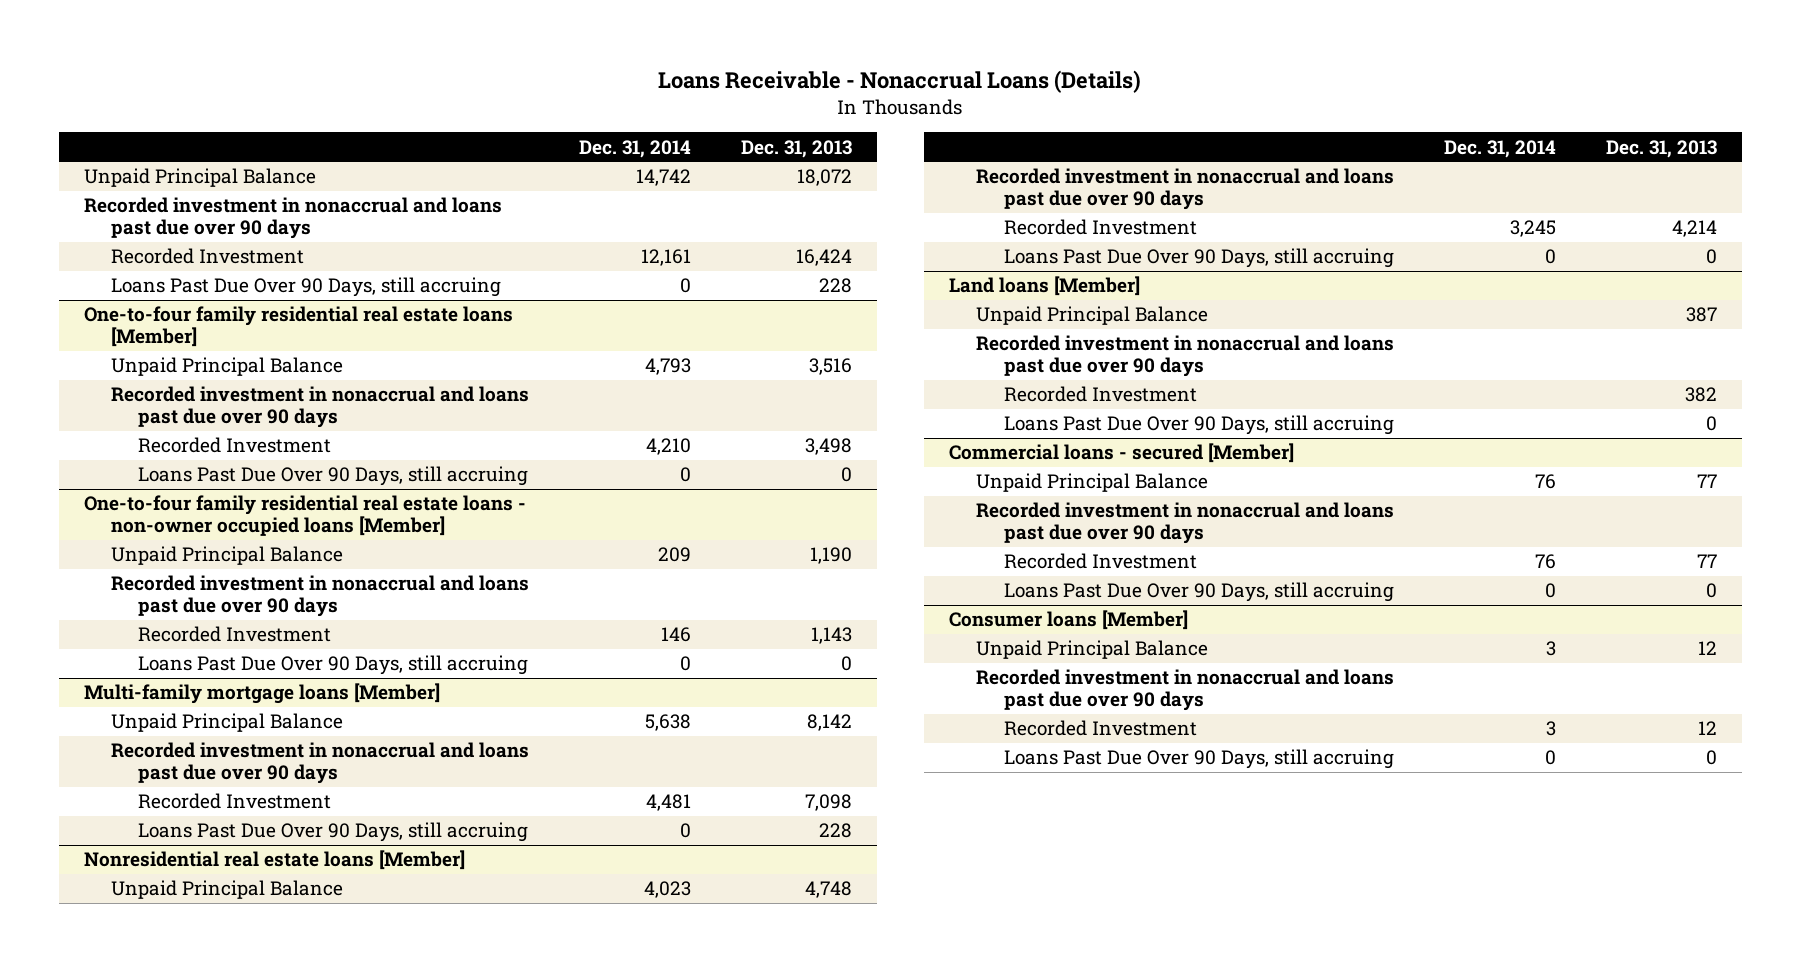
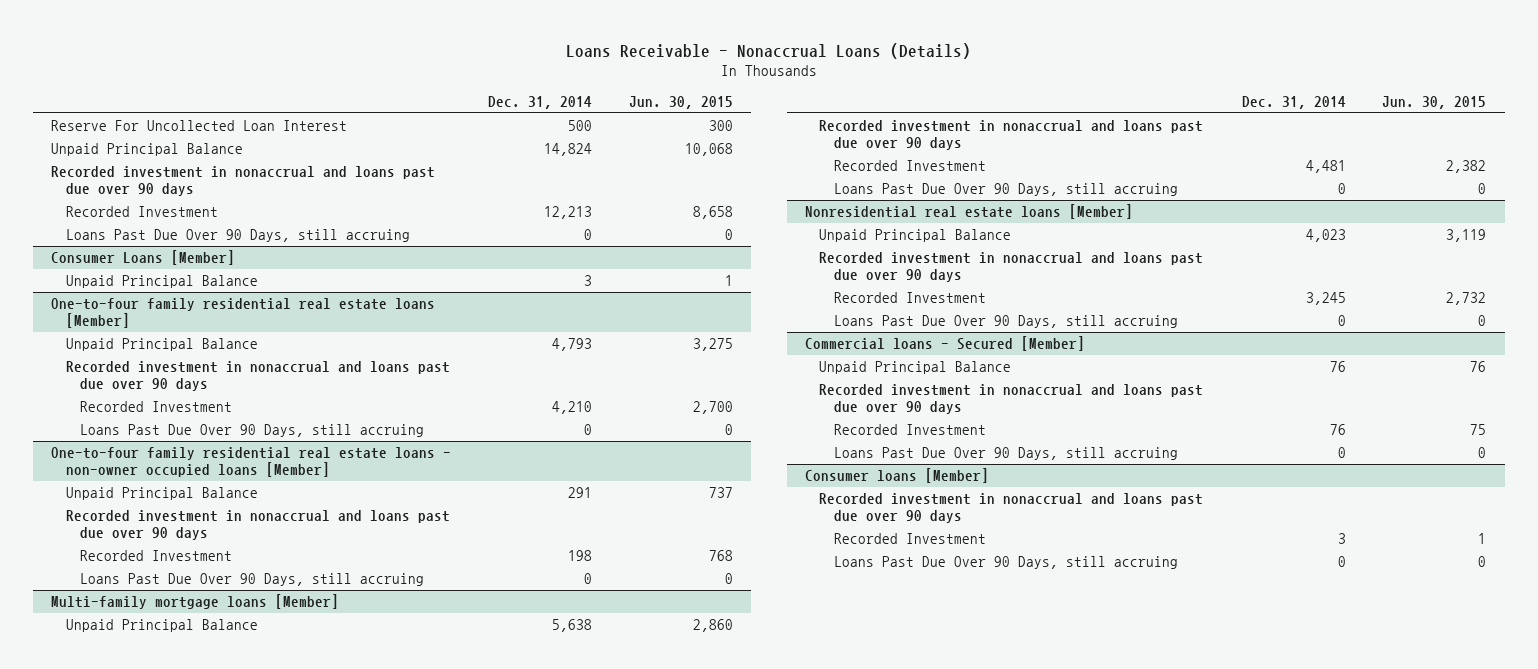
[740,139,852,158] Dec. 31, 2013 -> none
none -> [628,95,733,109] Jun. 30, 2015
none -> [51,120,348,132] Reserve For Uncollected Loan Interest
[635,169,691,187] 14,742 -> [544,143,593,157] 14,824
[640,249,691,267] 12,161 -> [544,206,593,220] 12,213
none -> [51,250,236,266] Consumer Loans [Member]
none -> [65,275,258,289] Unpaid Principal Balance
[657,547,691,563] 209 -> [568,487,593,499] 291
[660,627,691,643] 146 -> [568,550,593,562] 198
[949,276,1141,297] Land loans [Member] -> none
[976,306,1209,326] Unpaid Principal Balance -> none
[976,335,1395,378] Recorded investment in nonaccrual and loans past due over 90 days -> none
[1003,386,1197,403] Recorded Investment -> none
[1003,415,1394,436] Loans Past Due Over 90 Days, still accruing -> none
[949,443,1295,464] Commercial loans - secured [Member] -> [805,336,1086,352] Commercial loans - Secured [Member]
[976,640,1209,660] Unpaid Principal Balance -> none

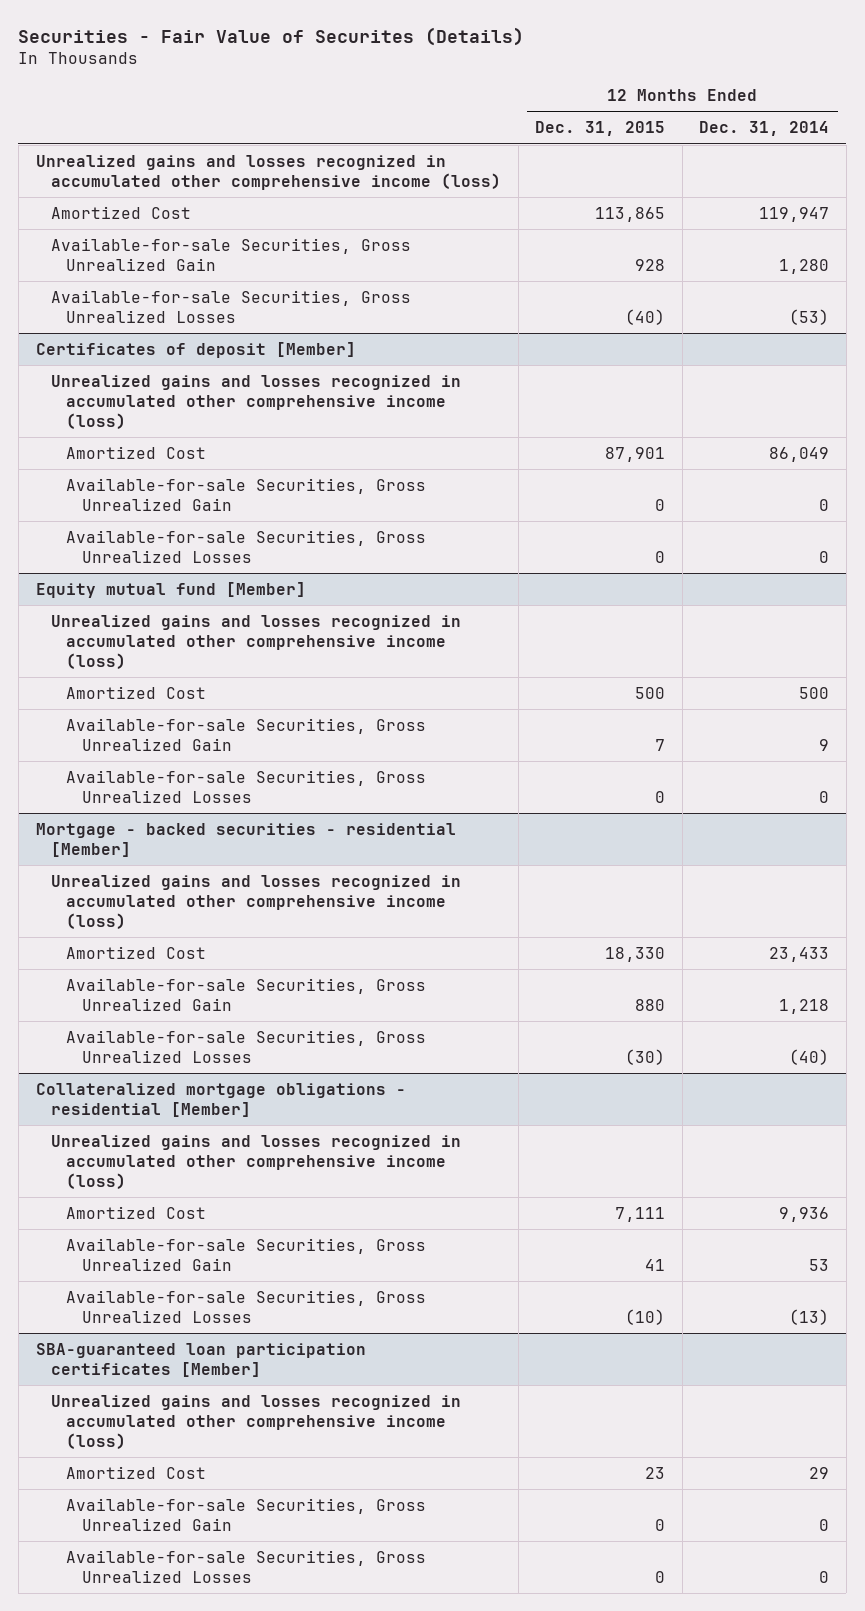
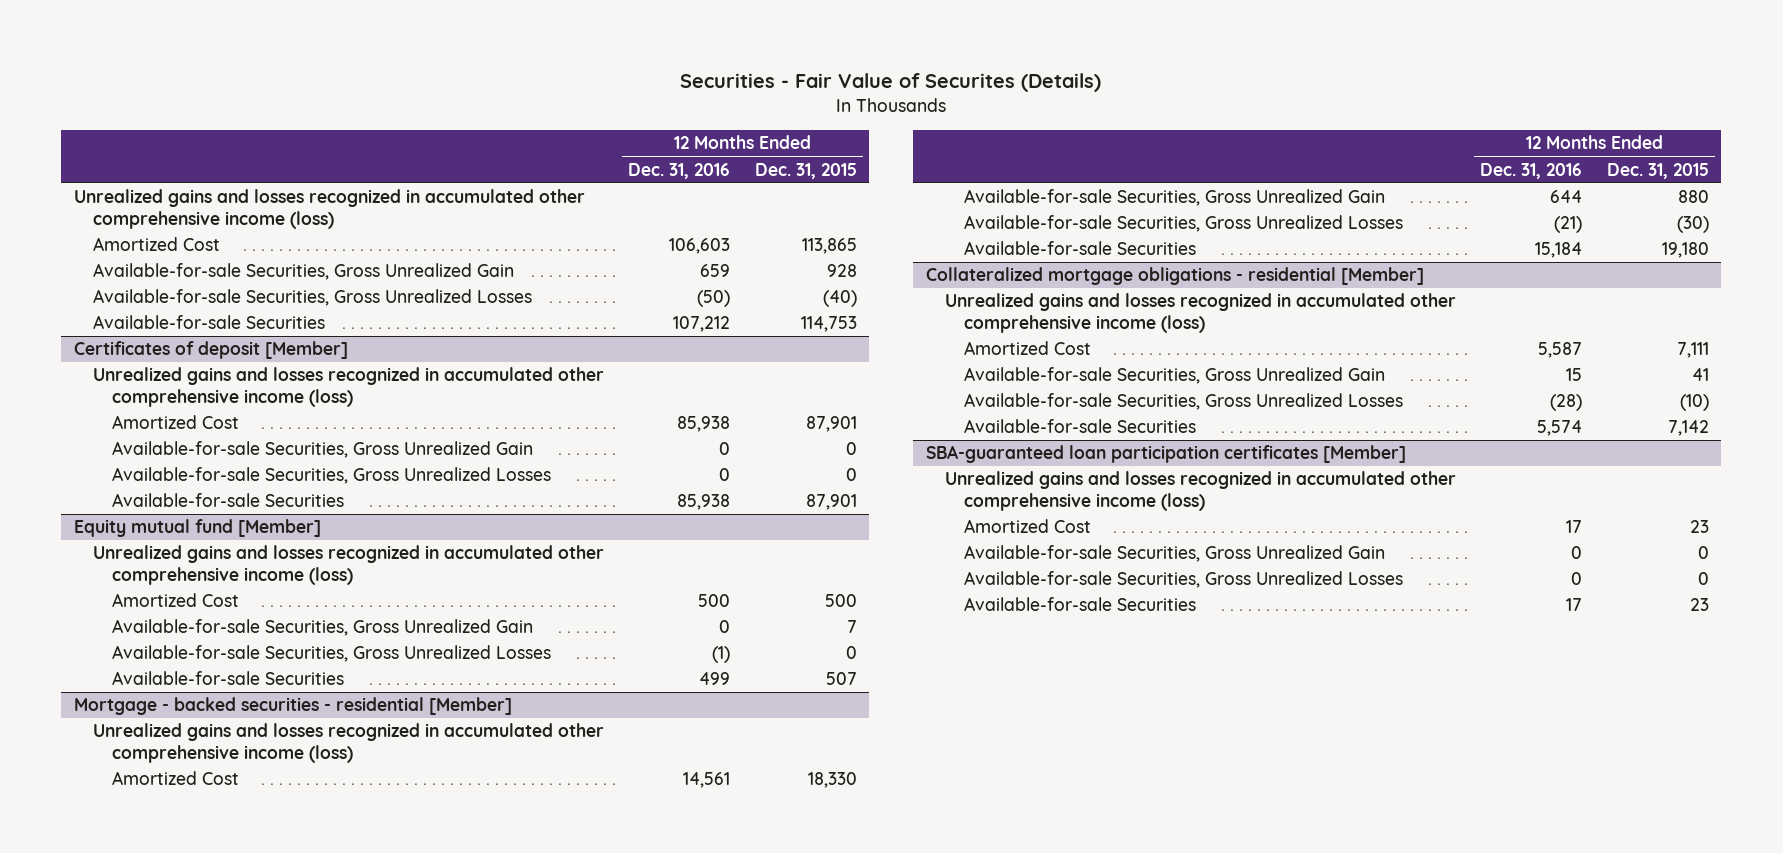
[699,121,830,137] Dec. 31, 2014 -> none
none -> [628,162,731,179] Dec. 31, 2016
none -> [92,315,325,330] Available-for-sale Securities
none -> [111,493,344,508] Available-for-sale Securities
none -> [111,671,344,686] Available-for-sale Securities
none -> [963,241,1196,256] Available-for-sale Securities
none -> [963,419,1196,434] Available-for-sale Securities
none -> [963,597,1196,612] Available-for-sale Securities

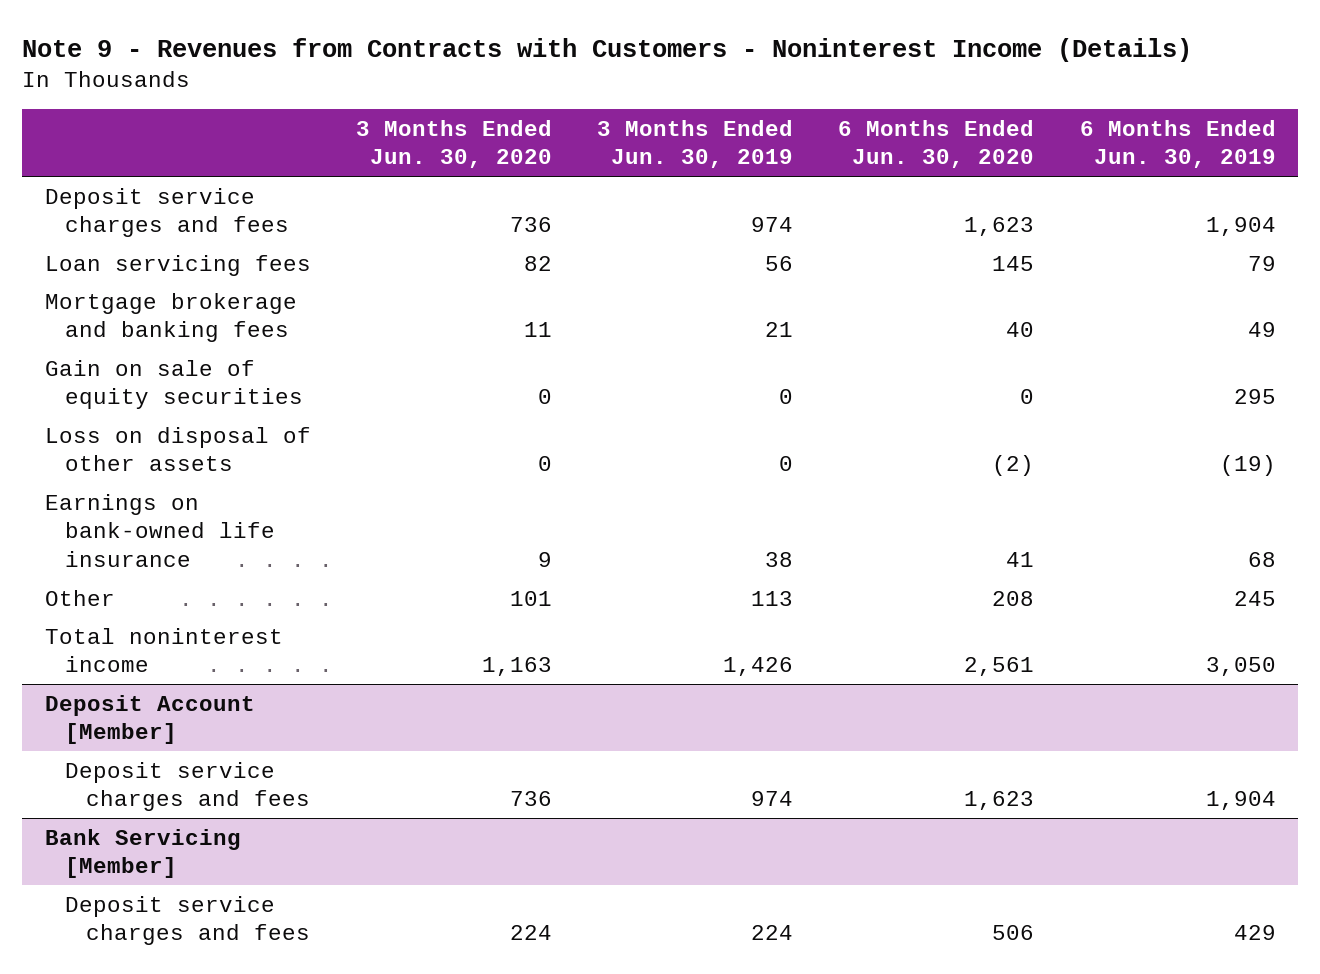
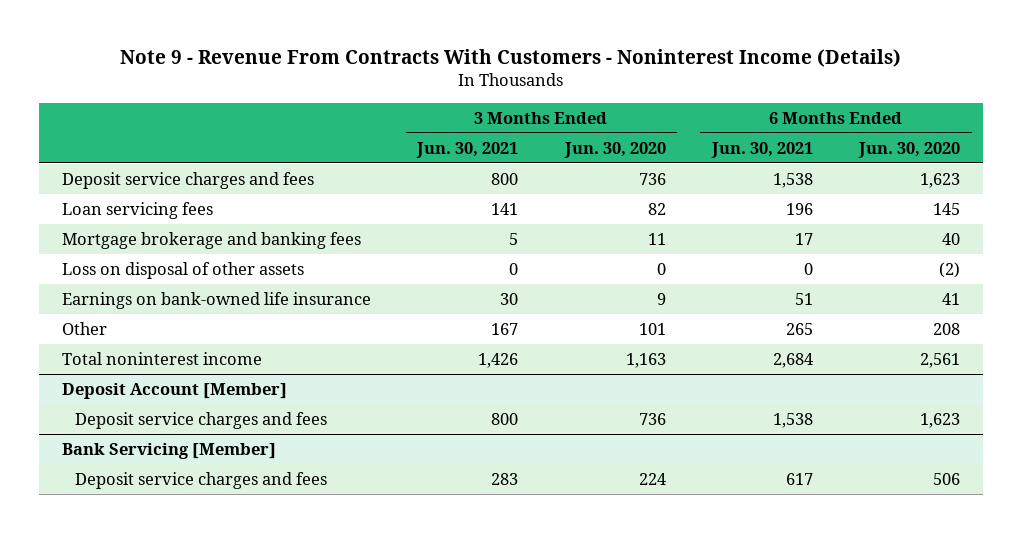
[21,37,1192,62] Note 9 - Revenues from Contracts with Customers - Noninterest Income (Details) -> [120,49,902,68] Note 9 - Revenue From Contracts With Customers - Noninterest Income (Details)
[597,119,794,169] 3 Months Ended Jun. 30, 2019 -> none
[1079,119,1276,169] 6 Months Ended Jun. 30, 2019 -> none
none -> [416,141,519,158] Jun. 30, 2021
none -> [710,141,813,158] Jun. 30, 2021
[44,359,304,410] Gain on sale of equity securities -> none

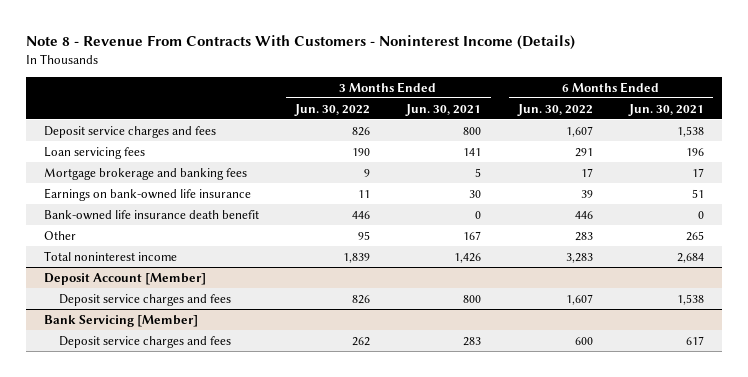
[120,49,902,68] Note 9 - Revenue From Contracts With Customers - Noninterest Income (Details) -> [25,34,575,50] Note 8 - Revenue From Contracts With Customers - Noninterest Income (Details)
[563,141,666,158] Jun. 30, 2020 -> none
[858,141,961,158] Jun. 30, 2020 -> none
none -> [294,103,371,116] Jun. 30, 2022
none -> [516,103,593,116] Jun. 30, 2022
[62,261,305,279] Loss on disposal of other assets -> none
none -> [43,209,259,220] Bank-owned life insurance death benefit

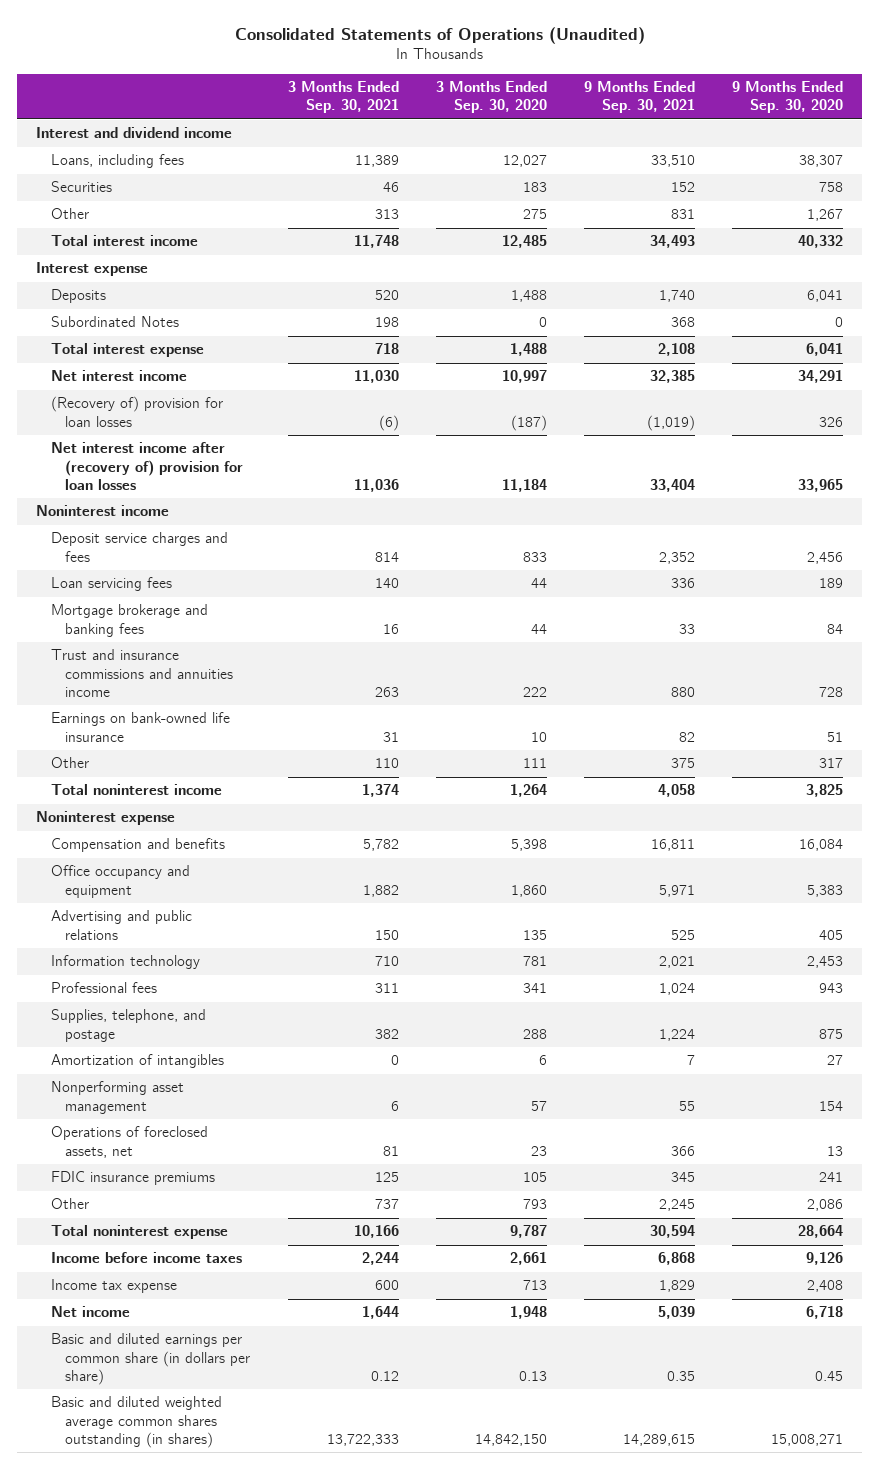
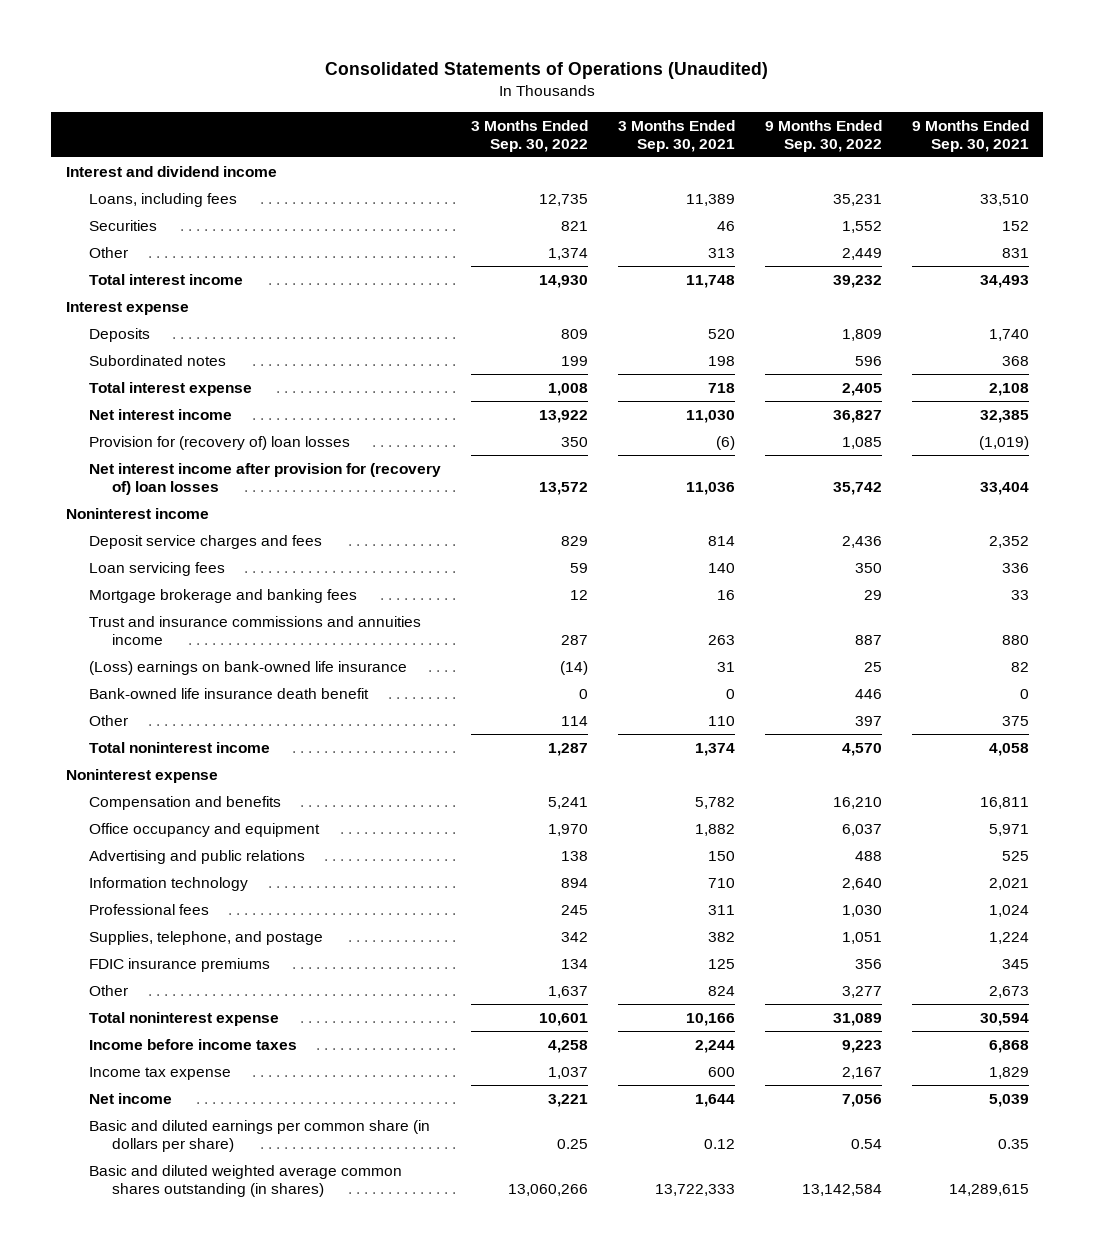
[435,80,547,114] 3 Months Ended Sep. 30, 2020 -> none
[732,80,844,114] 9 Months Ended Sep. 30, 2020 -> none
none -> [470,119,588,152] 3 Months Ended Sep. 30, 2022
none -> [764,119,882,152] 9 Months Ended Sep. 30, 2022
[50,316,179,328] Subordinated Notes -> [88,354,226,366] Subordinated notes
[50,396,223,427] (Recovery of) provision for loan losses -> [88,435,350,450] Provision for (recovery of) loan losses
[50,442,244,490] Net interest income after (recovery of) provision for loan losses -> [88,462,441,495] Net interest income after provision for (recovery of) loan losses
[50,712,230,742] Earnings on bank-owned life insurance -> [88,660,407,675] (Loss) earnings on bank-owned life insurance
none -> [88,687,369,699] Bank-owned life insurance death benefit
[50,1054,224,1069] Amortization of intangibles -> none
[50,1081,184,1114] Nonperforming asset management -> none
[50,1126,208,1158] Operations of foreclosed assets, net -> none
[374,1199,399,1210] 737 -> [707,985,735,996] 824
[659,1199,696,1212] 2,245 -> [988,985,1029,998] 2,673

